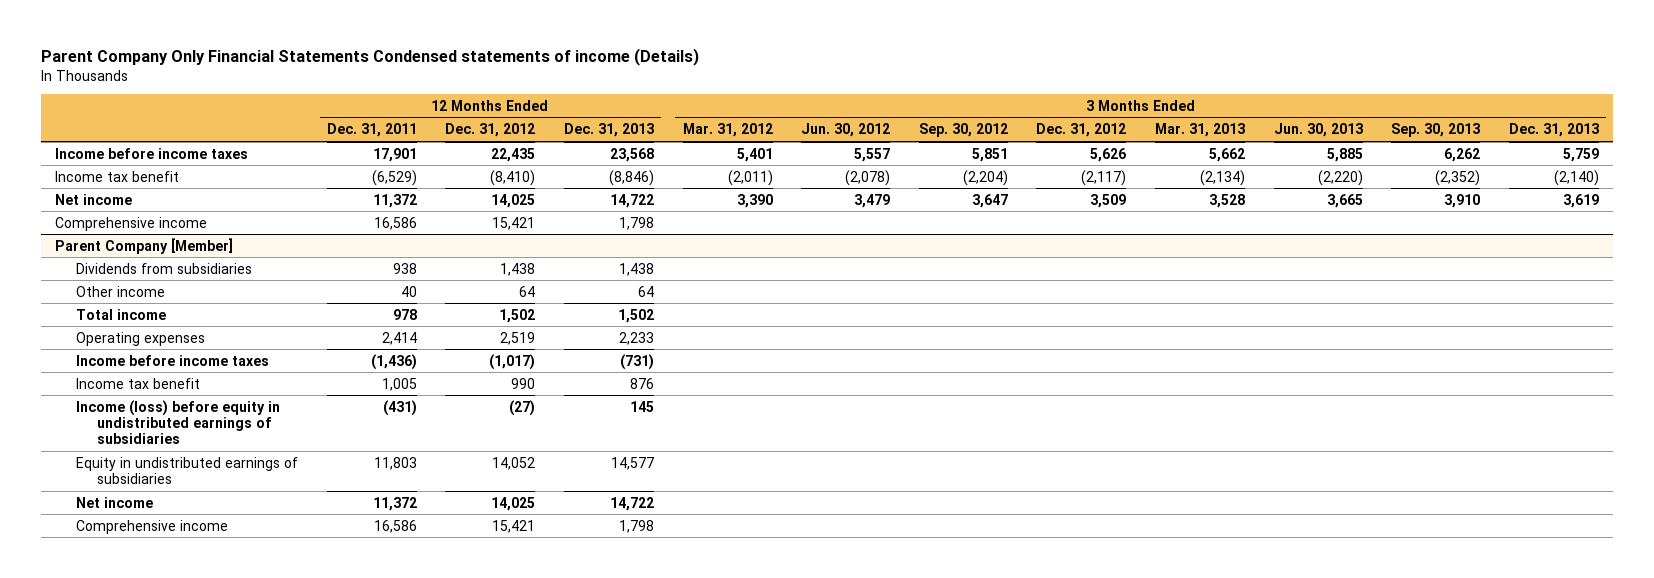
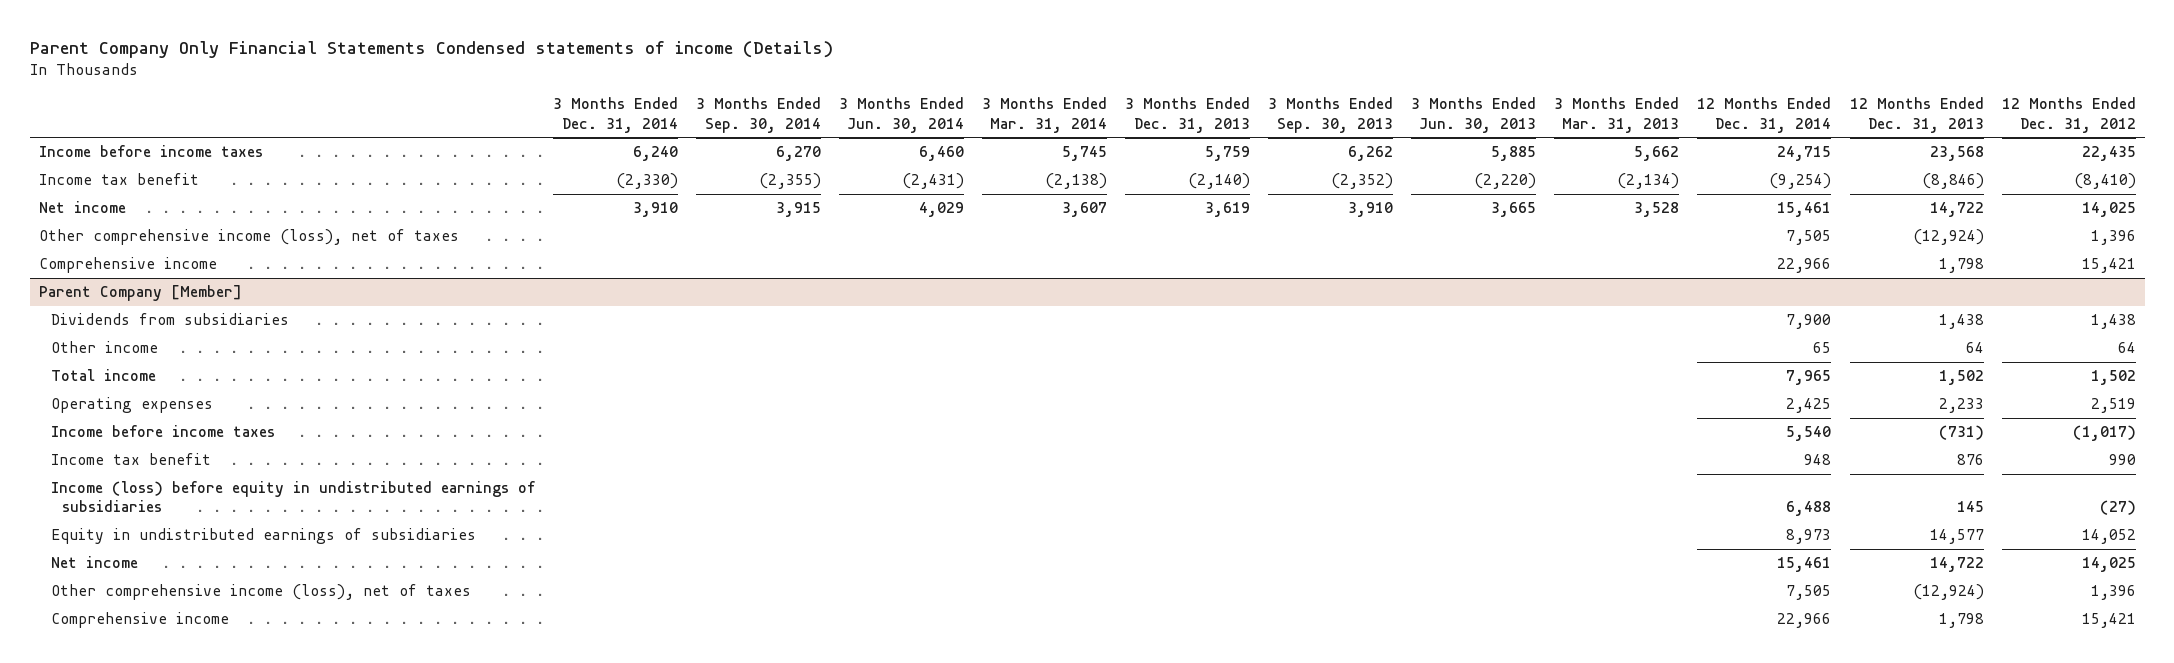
[326,123,417,138] Dec. 31, 2011 -> none
[682,123,773,138] Mar. 31, 2012 -> none
[801,123,891,138] Jun. 30, 2012 -> none
[918,123,1008,138] Sep. 30, 2012 -> none
[1036,123,1127,138] Dec. 31, 2012 -> none
none -> [552,97,678,133] 3 Months Ended Dec. 31, 2014
none -> [695,97,821,133] 3 Months Ended Sep. 30, 2014
none -> [838,97,964,133] 3 Months Ended Jun. 30, 2014
none -> [981,97,1107,133] 3 Months Ended Mar. 31, 2014
none -> [1697,97,1832,133] 12 Months Ended Dec. 31, 2014
none -> [38,229,459,246] Other comprehensive income (loss), net of taxes
none -> [50,584,471,601] Other comprehensive income (loss), net of taxes

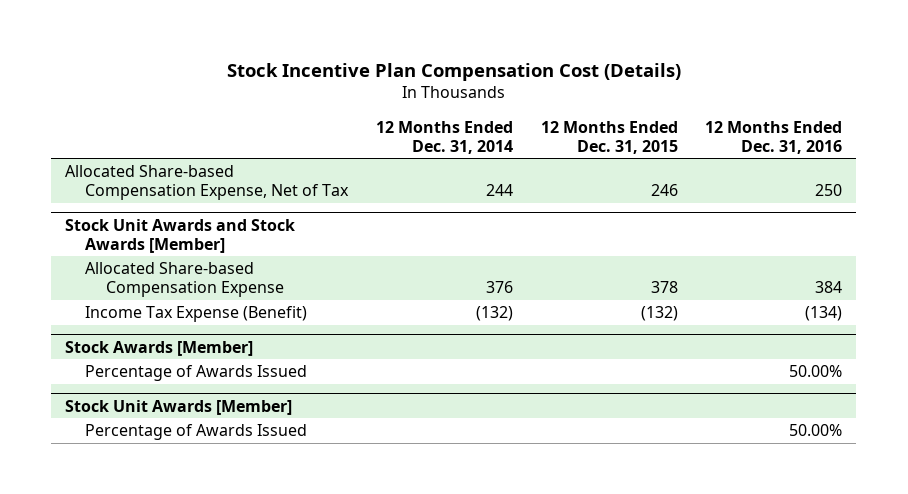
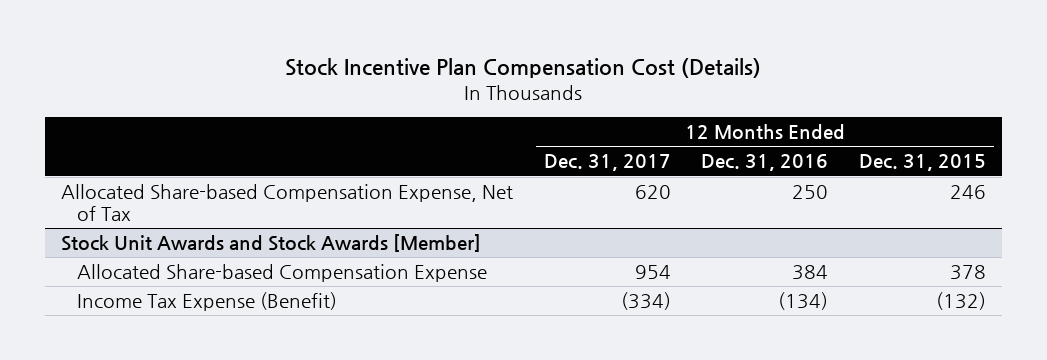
[376,120,514,154] 12 Months Ended Dec. 31, 2014 -> none
none -> [543,154,671,172] Dec. 31, 2017
[65,340,254,356] Stock Awards [Member] -> none
[85,365,308,382] Percentage of Awards Issued -> none
[65,399,293,415] Stock Unit Awards [Member] -> none
[85,424,308,441] Percentage of Awards Issued -> none

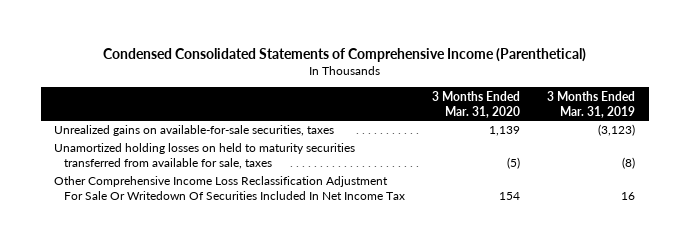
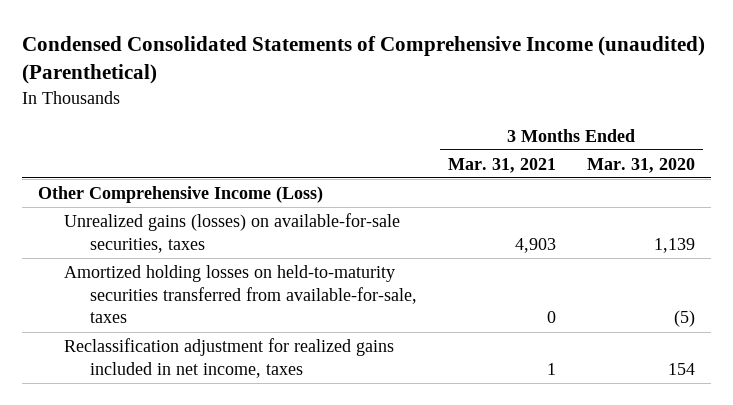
[102,48,586,63] Condensed Consolidated Statements of Comprehensive Income (Parenthetical) -> [22,35,706,84] Condensed Consolidated Statements of Comprehensive Income (unaudited) (Parenthetical)
[547,90,636,118] 3 Months Ended Mar. 31, 2019 -> none
none -> [447,157,556,173] Mar. 31, 2021
none -> [37,185,323,203] Other Comprehensive Income (Loss)
[53,125,334,137] Unrealized gains on available-for-sale securities, taxes -> [63,212,400,253] Unrealized gains (losses) on available-for-sale securities, taxes
[53,143,355,170] Unamortized holding losses on held to maturity securities transferred from available for sale, taxes -> [63,264,417,324] Amortized holding losses on held-to-maturity securities transferred from available-for-sale, taxes
[53,176,406,201] Other Comprehensive Income Loss Reclassification Adjustment For Sale Or Writedown Of Securities Included In Net Income Tax -> [63,337,394,378] Reclassification adjustment for realized gains included in net income, taxes

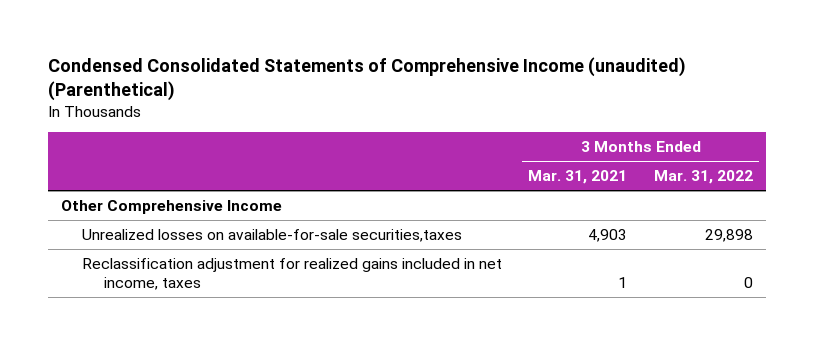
[587,157,696,173] Mar. 31, 2020 -> none
none -> [653,170,753,185] Mar. 31, 2022
[63,264,417,324] Amortized holding losses on held-to-maturity securities transferred from available-for-sale, taxes -> none
[37,185,323,203] Other Comprehensive Income (Loss) -> [60,200,282,215] Other Comprehensive Income
[63,212,400,253] Unrealized gains (losses) on available-for-sale securities, taxes -> [82,229,463,243] Unrealized losses on available-for-sale securities,taxes

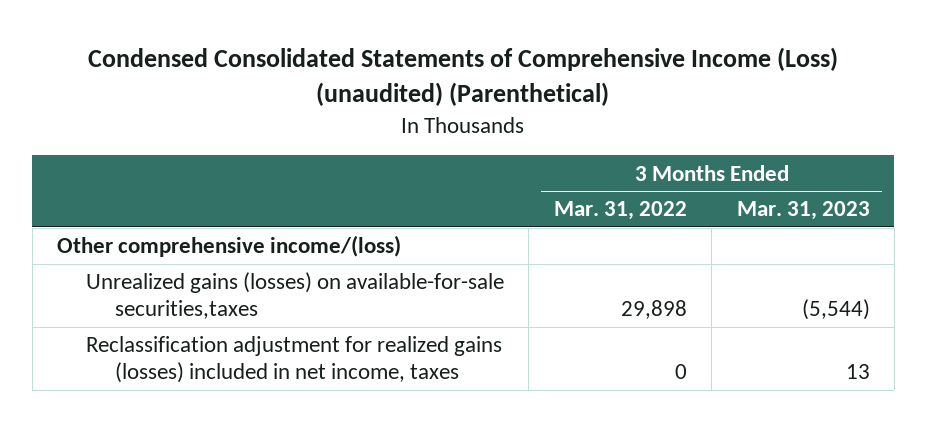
[47,56,686,101] Condensed Consolidated Statements of Comprehensive Income (unaudited) (Parenthetical) -> [88,47,839,107] Condensed Consolidated Statements of Comprehensive Income (Loss) (unaudited) (Parenthetical)
[528,170,628,185] Mar. 31, 2021 -> none
none -> [736,201,870,221] Mar. 31, 2023
[60,200,282,215] Other Comprehensive Income -> [56,235,401,258] Other comprehensive income/(loss)
[82,229,463,243] Unrealized losses on available-for-sale securities,taxes -> [86,272,505,320] Unrealized gains (losses) on available-for-sale securities,taxes
[82,258,503,291] Reclassification adjustment for realized gains included in net income, taxes -> [86,336,503,384] Reclassification adjustment for realized gains (losses) included in net income, taxes

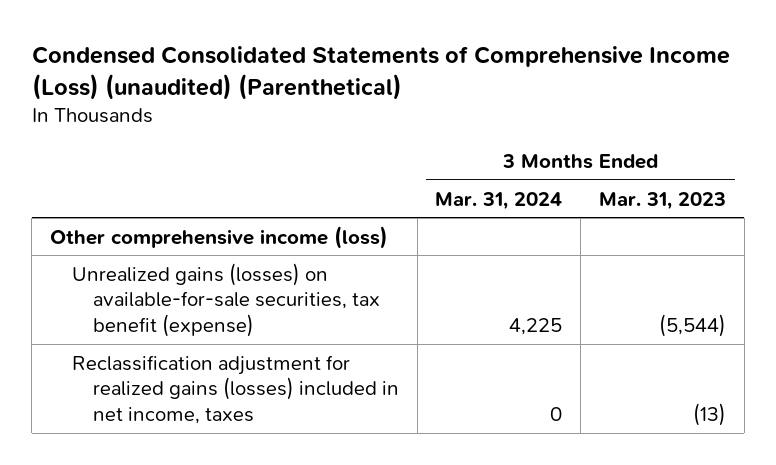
[553,201,687,221] Mar. 31, 2022 -> none
none -> [435,191,563,210] Mar. 31, 2024
[56,235,401,258] Other comprehensive income/(loss) -> [50,225,389,249] Other comprehensive income (loss)
[86,272,505,320] Unrealized gains (losses) on available-for-sale securities,taxes -> [71,262,380,337] Unrealized gains (losses) on available-for-sale securities, tax benefit (expense)
[845,364,870,380] 13 -> [692,402,726,426] (13)

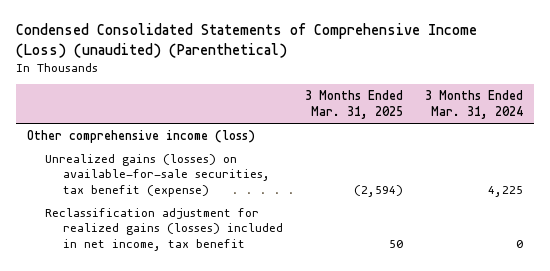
[598,191,726,210] Mar. 31, 2023 -> none
none -> [305,90,404,119] 3 Months Ended Mar. 31, 2025
[71,354,399,424] Reclassification adjustment for realized gains (losses) included in net income, taxes -> [45,207,284,251] Reclassification adjustment for realized gains (losses) included in net income, tax benefit

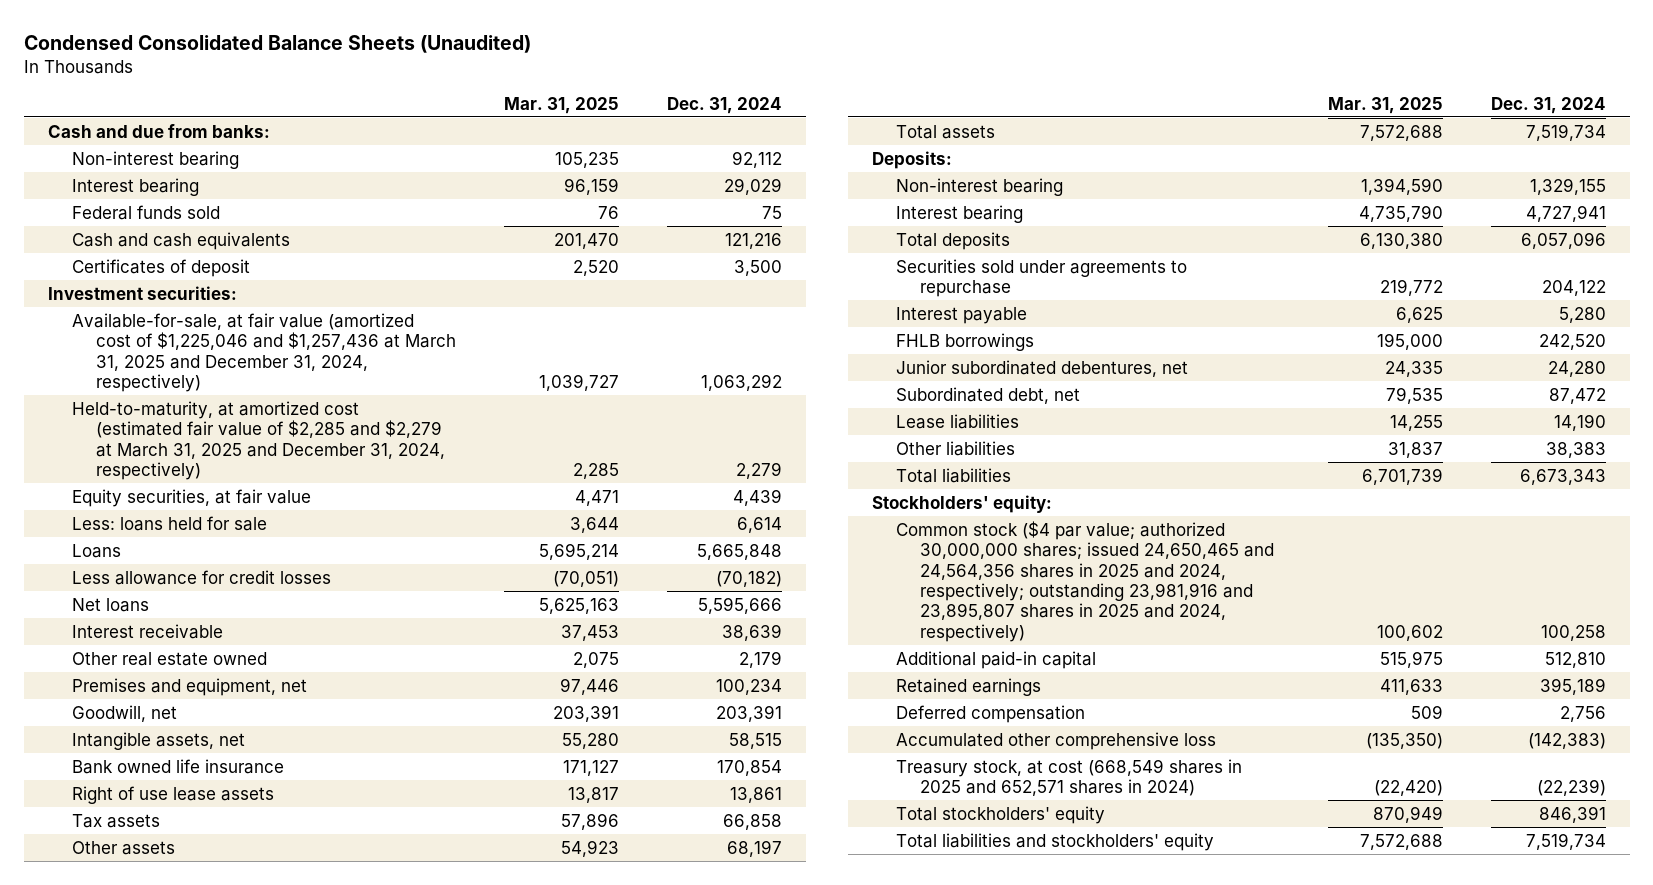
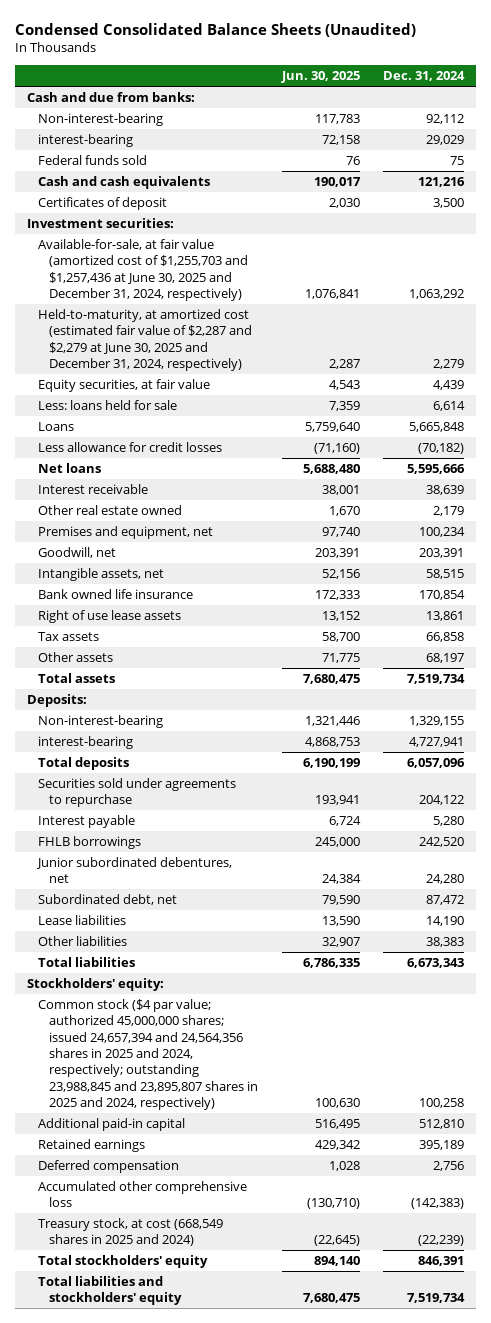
[503,96,619,114] Mar. 31, 2025 -> none
none -> [280,71,360,84] Jun. 30, 2025
[71,150,239,169] Non-interest bearing -> [37,112,163,126] Non-interest-bearing
[71,177,199,196] Interest bearing -> [37,133,133,147] interest-bearing
[71,312,457,393] Available-for-sale, at fair value (amortized cost of $1,225,046 and $1,257,436 at March 31, 2025 and December 31, 2024, respectively) -> [37,238,248,302] Available-for-sale, at fair value (amortized cost of $1,255,703 and $1,257,436 at June 30, 2025 and December 31, 2024, respectively)
[71,400,446,481] Held-to-maturity, at amortized cost (estimated fair value of $2,285 and $2,279 at March 31, 2025 and December 31, 2024, respectively) -> [37,308,252,372] Held-to-maturity, at amortized cost (estimated fair value of $2,287 and $2,279 at June 30, 2025 and December 31, 2024, respectively)
[896,177,1064,196] Non-interest bearing -> [37,714,163,728] Non-interest-bearing
[896,204,1024,223] Interest bearing -> [37,735,133,749] interest-bearing
[896,520,1275,642] Common stock ($4 par value; authorized 30,000,000 shares; issued 24,650,465 and 24,564,356 shares in 2025 and 2024, respectively; outstanding 23,981,916 and 23,895,807 shares in 2025 and 2024, respectively) -> [37,998,258,1111] Common stock ($4 par value; authorized 45,000,000 shares; issued 24,657,394 and 24,564,356 shares in 2025 and 2024, respectively; outstanding 23,988,845 and 23,895,807 shares in 2025 and 2024, respectively)
[896,758,1243,797] Treasury stock, at cost (668,549 shares in 2025 and 652,571 shares in 2024) -> [37,1217,223,1247] Treasury stock, at cost (668,549 shares in 2025 and 2024)

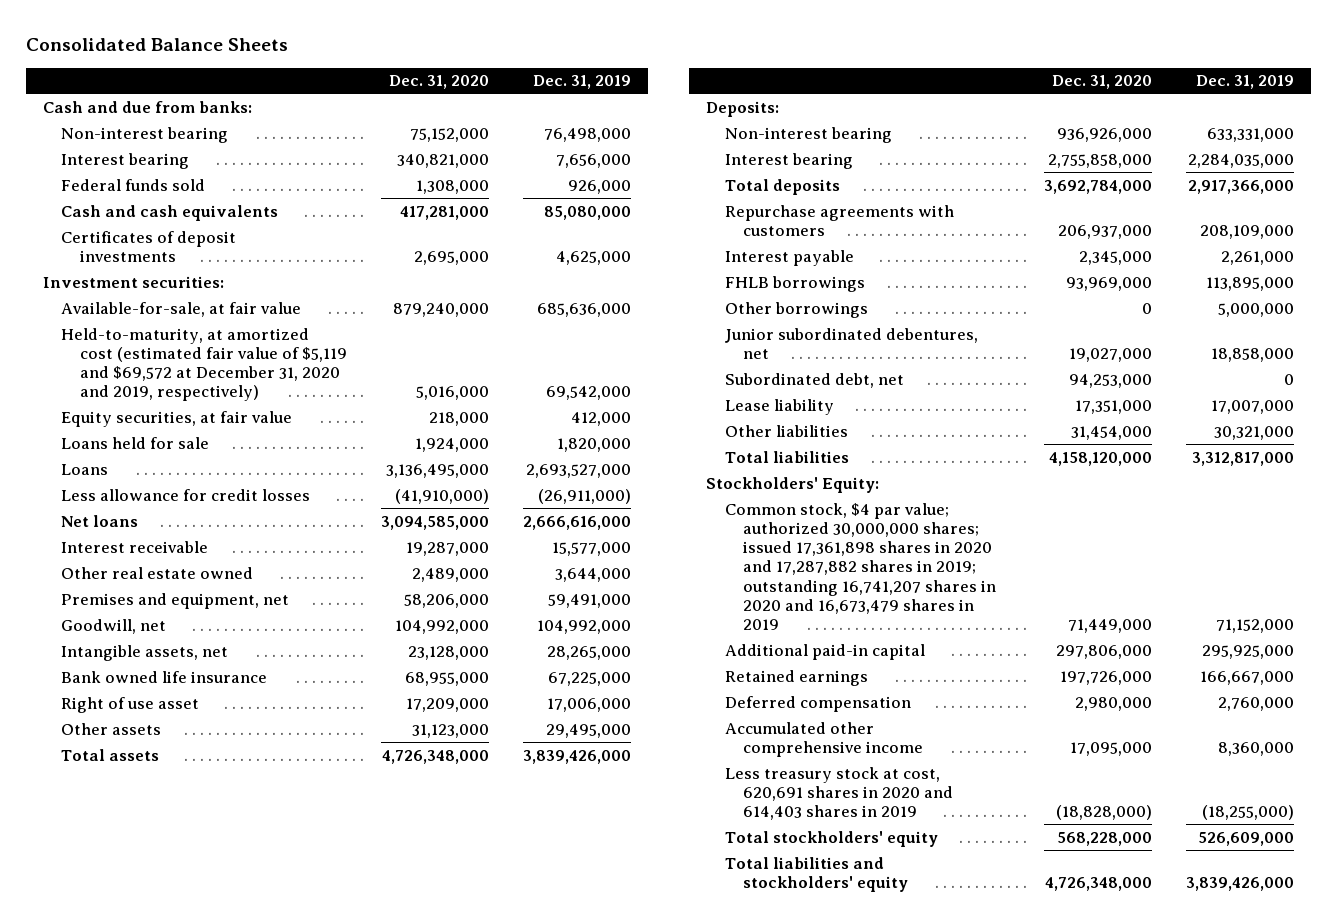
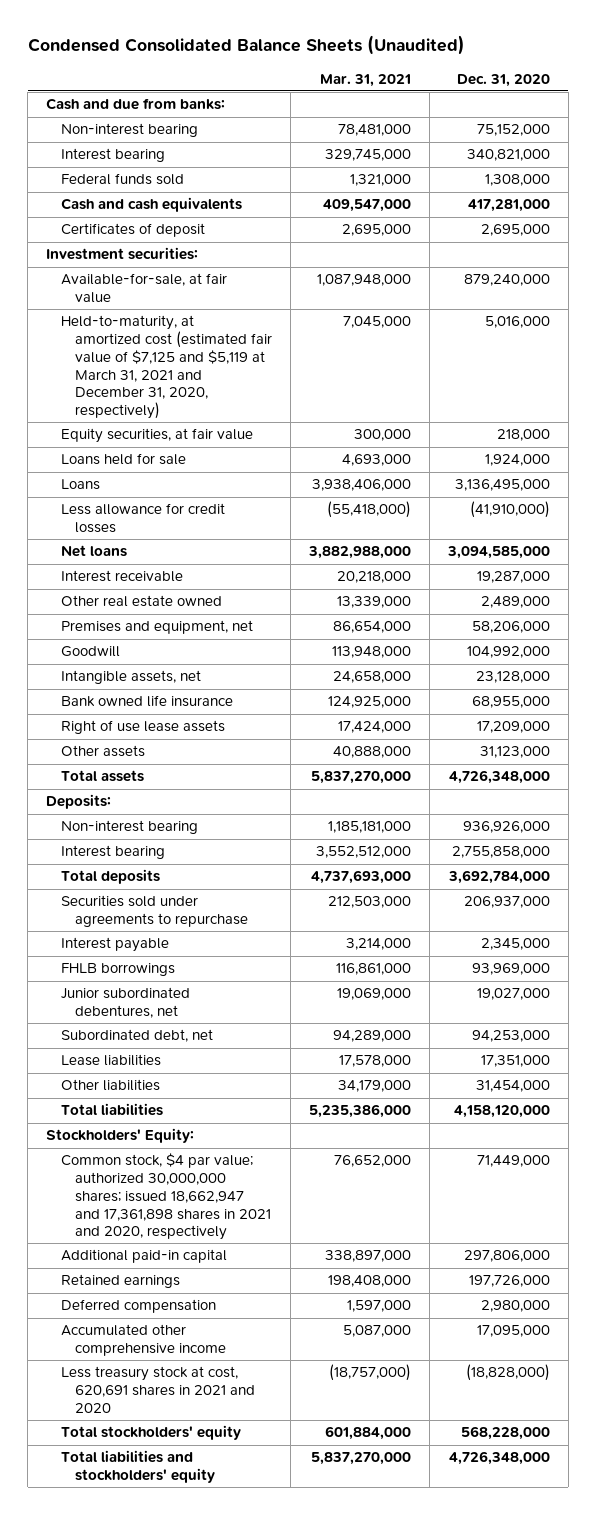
[25,38,288,52] Consolidated Balance Sheets -> [27,35,465,56] Condensed Consolidated Balance Sheets (Unaudited)
[532,75,631,90] Dec. 31, 2019 -> none
none -> [319,73,411,87] Mar. 31, 2021
[61,230,237,262] Certificates of deposit investments -> [60,223,205,238] Certificates of deposit
[61,327,347,402] Held-to-maturity, at amortized cost (estimated fair value of $5,119 and $69,572 at December 31, 2020 and 2019, respectively) -> [60,315,272,419] Held-to-maturity, at amortized cost (estimated fair value of $7,125 and $5,119 at March 31, 2021 and December 31, 2020, respectively)
[61,618,167,634] Goodwill, net -> [60,646,120,658] Goodwill
[61,696,200,713] Right of use asset -> [60,720,225,735] Right of use lease assets
[724,204,954,236] Repurchase agreements with customers -> [60,895,248,928] Securities sold under agreements to repurchase
[724,301,868,318] Other borrowings -> none
[724,398,834,415] Lease liability -> [60,1054,161,1067] Lease liabilities
[724,502,997,631] Common stock, $4 par value; authorized 30,000,000 shares; issued 17,361,898 shares in 2020 and 17,287,882 shares in 2019; outstanding 16,741,207 shares in 2020 and 16,673,479 shares in 2019 -> [60,1153,271,1241] Common stock, $4 par value; authorized 30,000,000 shares; issued 18,662,947 and 17,361,898 shares in 2021 and 2020, respectively
[724,766,954,821] Less treasury stock at cost, 620,691 shares in 2020 and 614,403 shares in 2019 -> [60,1366,255,1413] Less treasury stock at cost, 620,691 shares in 2021 and 2020

